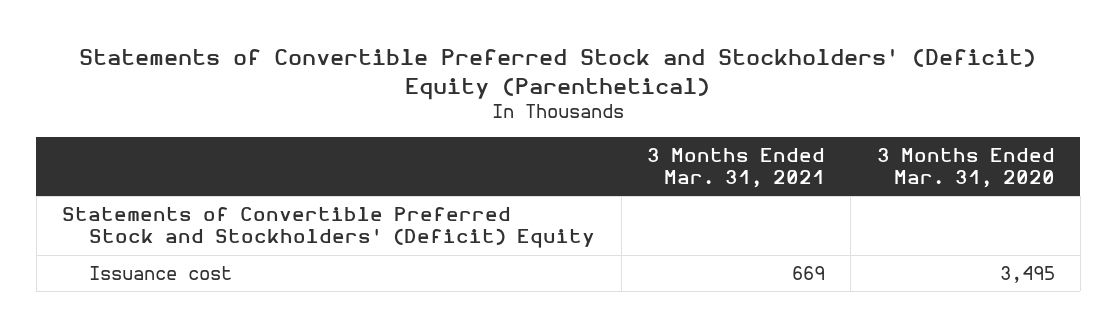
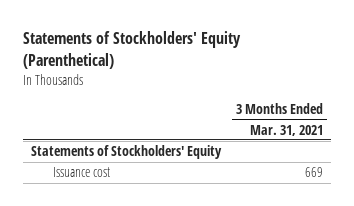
[79,47,1037,100] Statements of Convertible Preferred Stock and Stockholders' (Deficit) Equity (Parenthetical) -> [22,31,241,70] Statements of Stockholders' Equity (Parenthetical)
[876,147,1055,189] 3 Months Ended Mar. 31, 2020 -> none
[62,207,596,249] Statements of Convertible Preferred Stock and Stockholders' (Deficit) Equity -> [30,145,222,160] Statements of Stockholders' Equity

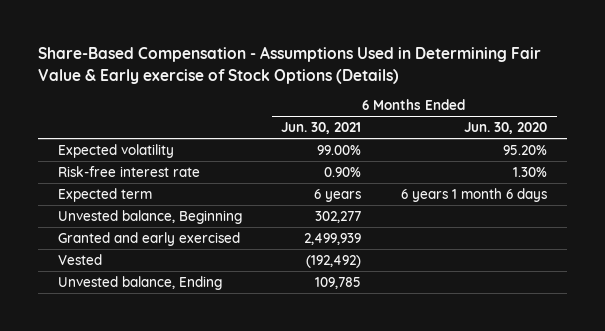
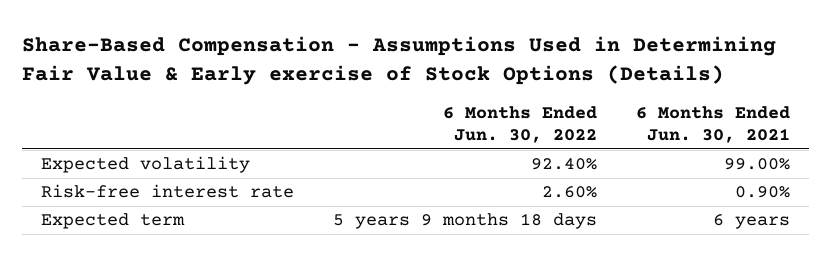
[464,121,548,134] Jun. 30, 2020 -> none
none -> [443,106,598,144] 6 Months Ended Jun. 30, 2022
[57,209,242,224] Unvested balance, Beginning -> none
[57,231,240,246] Granted and early exercised -> none
[57,253,102,265] Vested -> none
[57,275,222,290] Unvested balance, Ending -> none

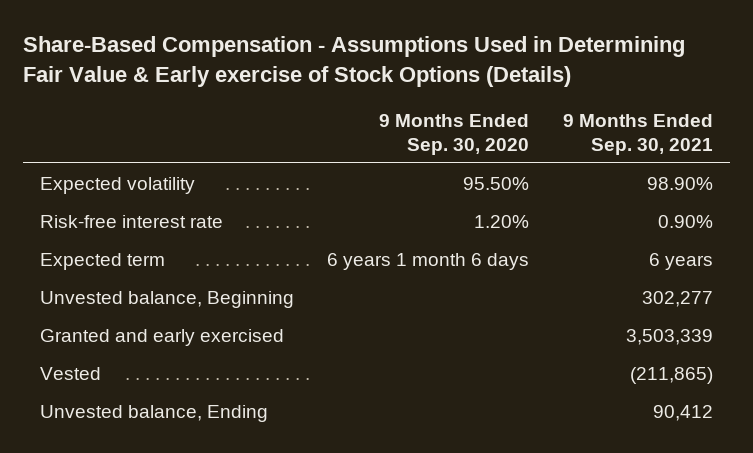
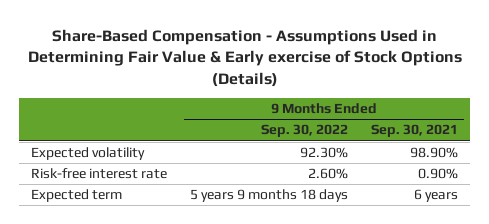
[379,114,530,155] 9 Months Ended Sep. 30, 2020 -> none
none -> [261,124,349,138] Sep. 30, 2022
[39,290,294,308] Unvested balance, Beginning -> none
[39,328,284,346] Granted and early exercised -> none
[39,366,101,380] Vested -> none
[39,404,268,422] Unvested balance, Ending -> none

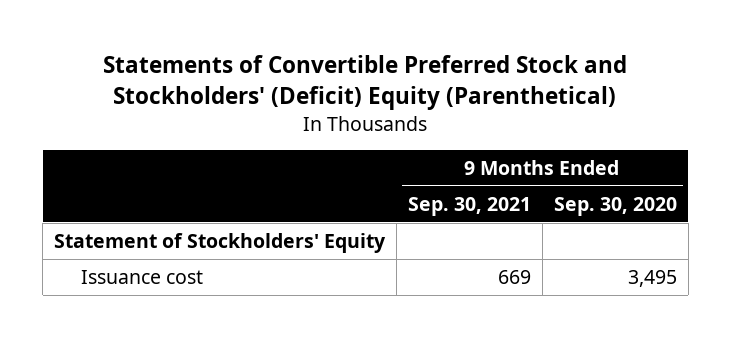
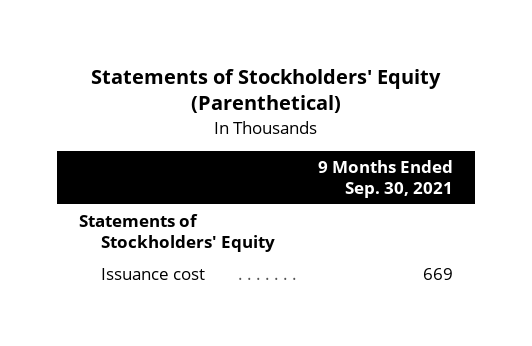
[103,55,628,110] Statements of Convertible Preferred Stock and Stockholders' (Deficit) Equity (Parenthetical) -> [91,68,442,114] Statements of Stockholders' Equity (Parenthetical)
[553,196,677,216] Sep. 30, 2020 -> none
[54,232,387,253] Statement of Stockholders' Equity -> [78,213,275,253] Statements of Stockholders' Equity

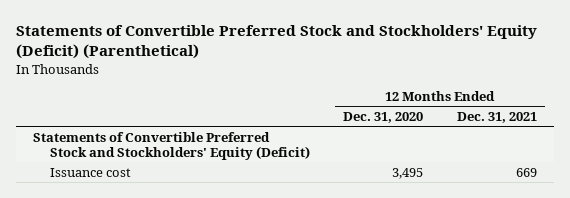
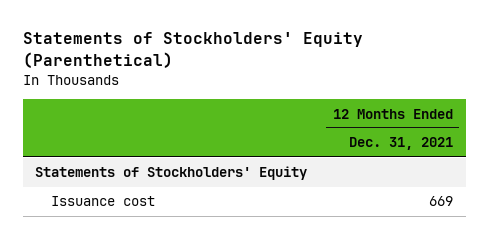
[16,25,538,60] Statements of Convertible Preferred Stock and Stockholders' Equity (Deficit) (Parenthetical) -> [22,32,363,69] Statements of Stockholders' Equity (Parenthetical)
[343,111,424,123] Dec. 31, 2020 -> none
[33,131,310,160] Statements of Convertible Preferred Stock and Stockholders' Equity (Deficit) -> [35,166,308,181] Statements of Stockholders' Equity

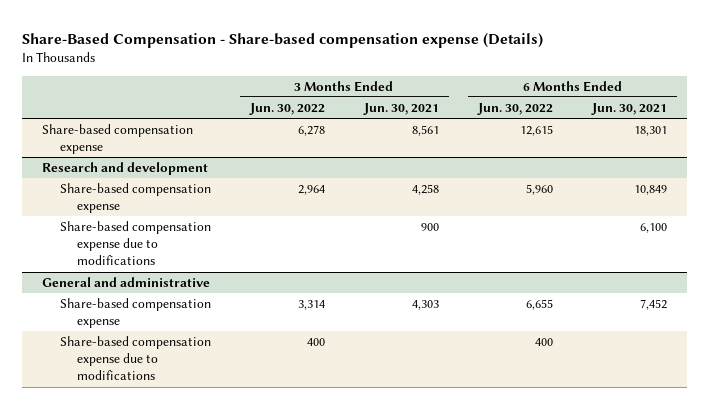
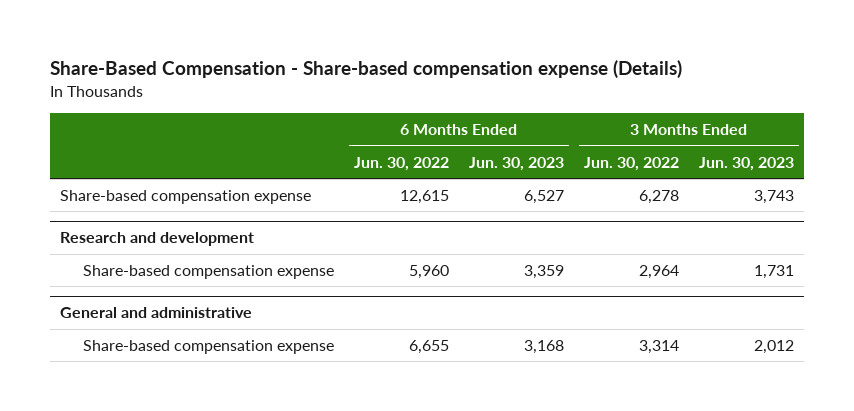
[362,102,439,115] Jun. 30, 2021 -> none
[591,102,668,115] Jun. 30, 2021 -> none
none -> [468,156,564,171] Jun. 30, 2023
none -> [698,156,794,171] Jun. 30, 2023
[59,221,211,266] Share-based compensation expense due to modifications -> none
[59,336,211,381] Share-based compensation expense due to modifications -> none

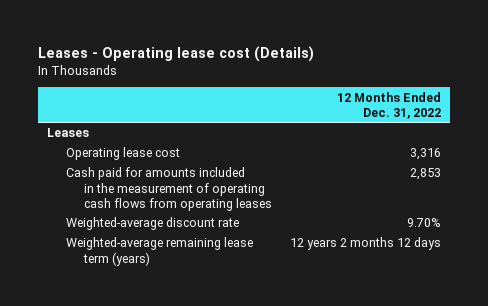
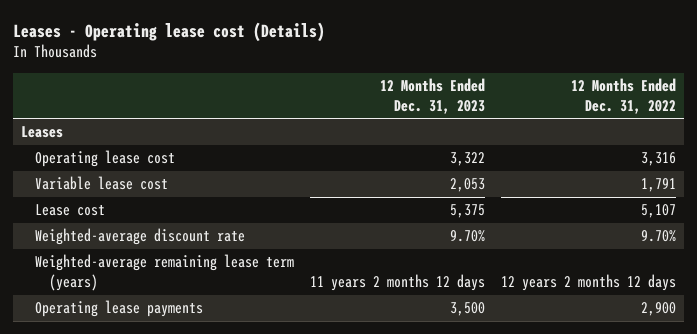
none -> [380,78,486,114] 12 Months Ended Dec. 31, 2023
[65,167,273,211] Cash paid for amounts included in the measurement of operating cash flows from operating leases -> none
none -> [35,176,169,191] Variable lease cost
none -> [35,204,106,217] Lease cost
none -> [35,300,204,318] Operating lease payments

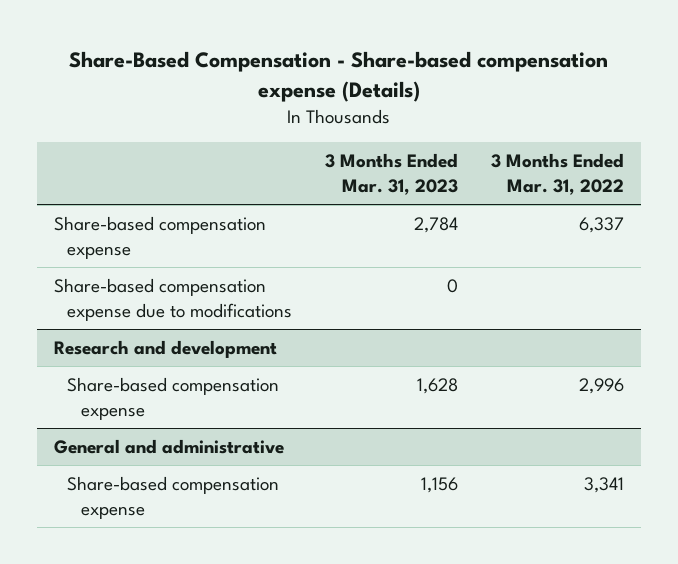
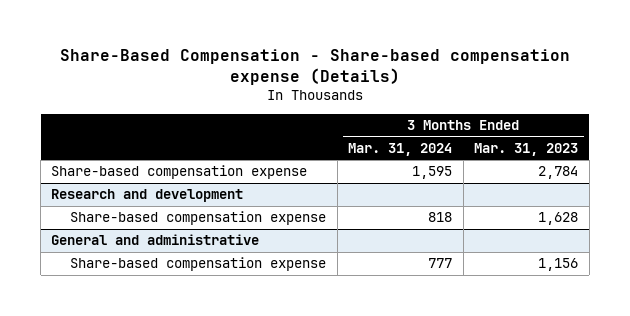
[491,153,625,195] 3 Months Ended Mar. 31, 2022 -> none
none -> [348,142,453,156] Mar. 31, 2024
[53,277,293,321] Share-based compensation expense due to modifications -> none

